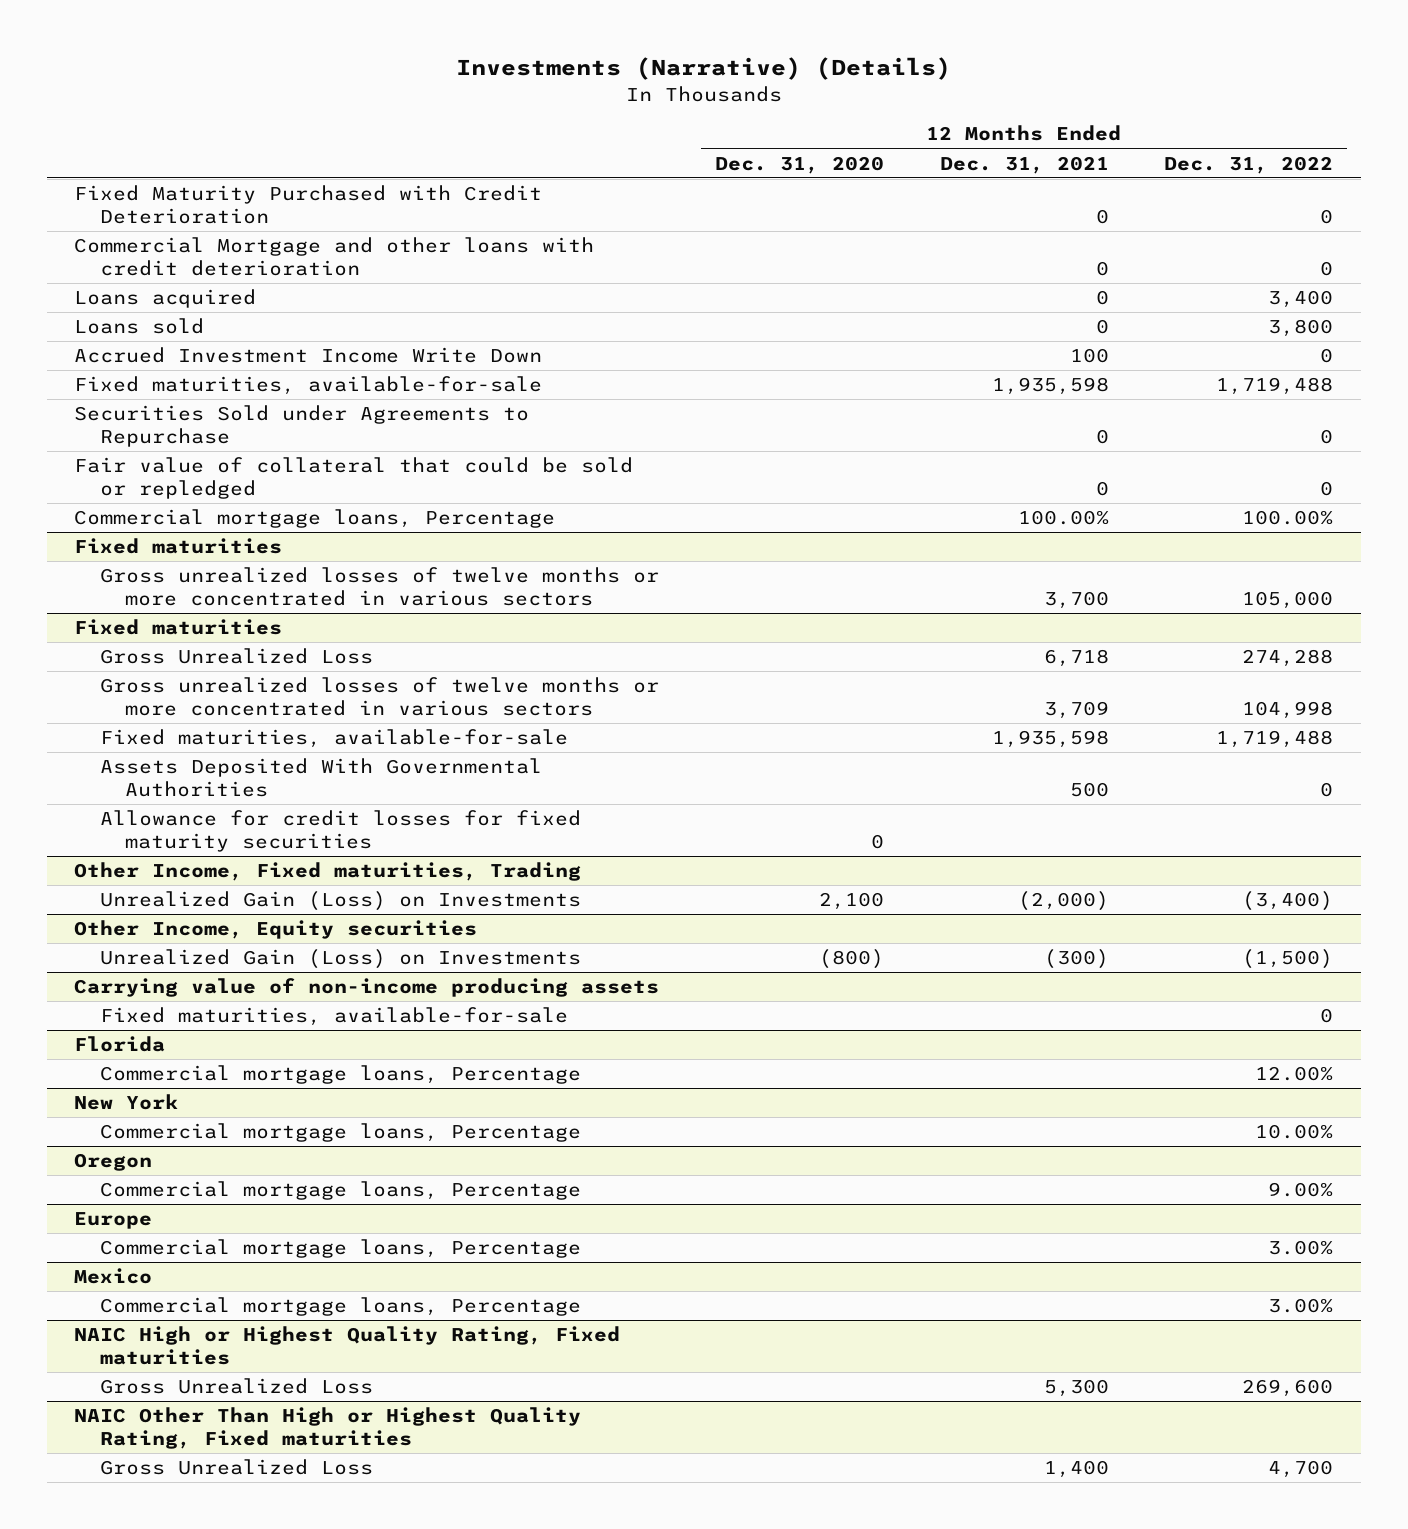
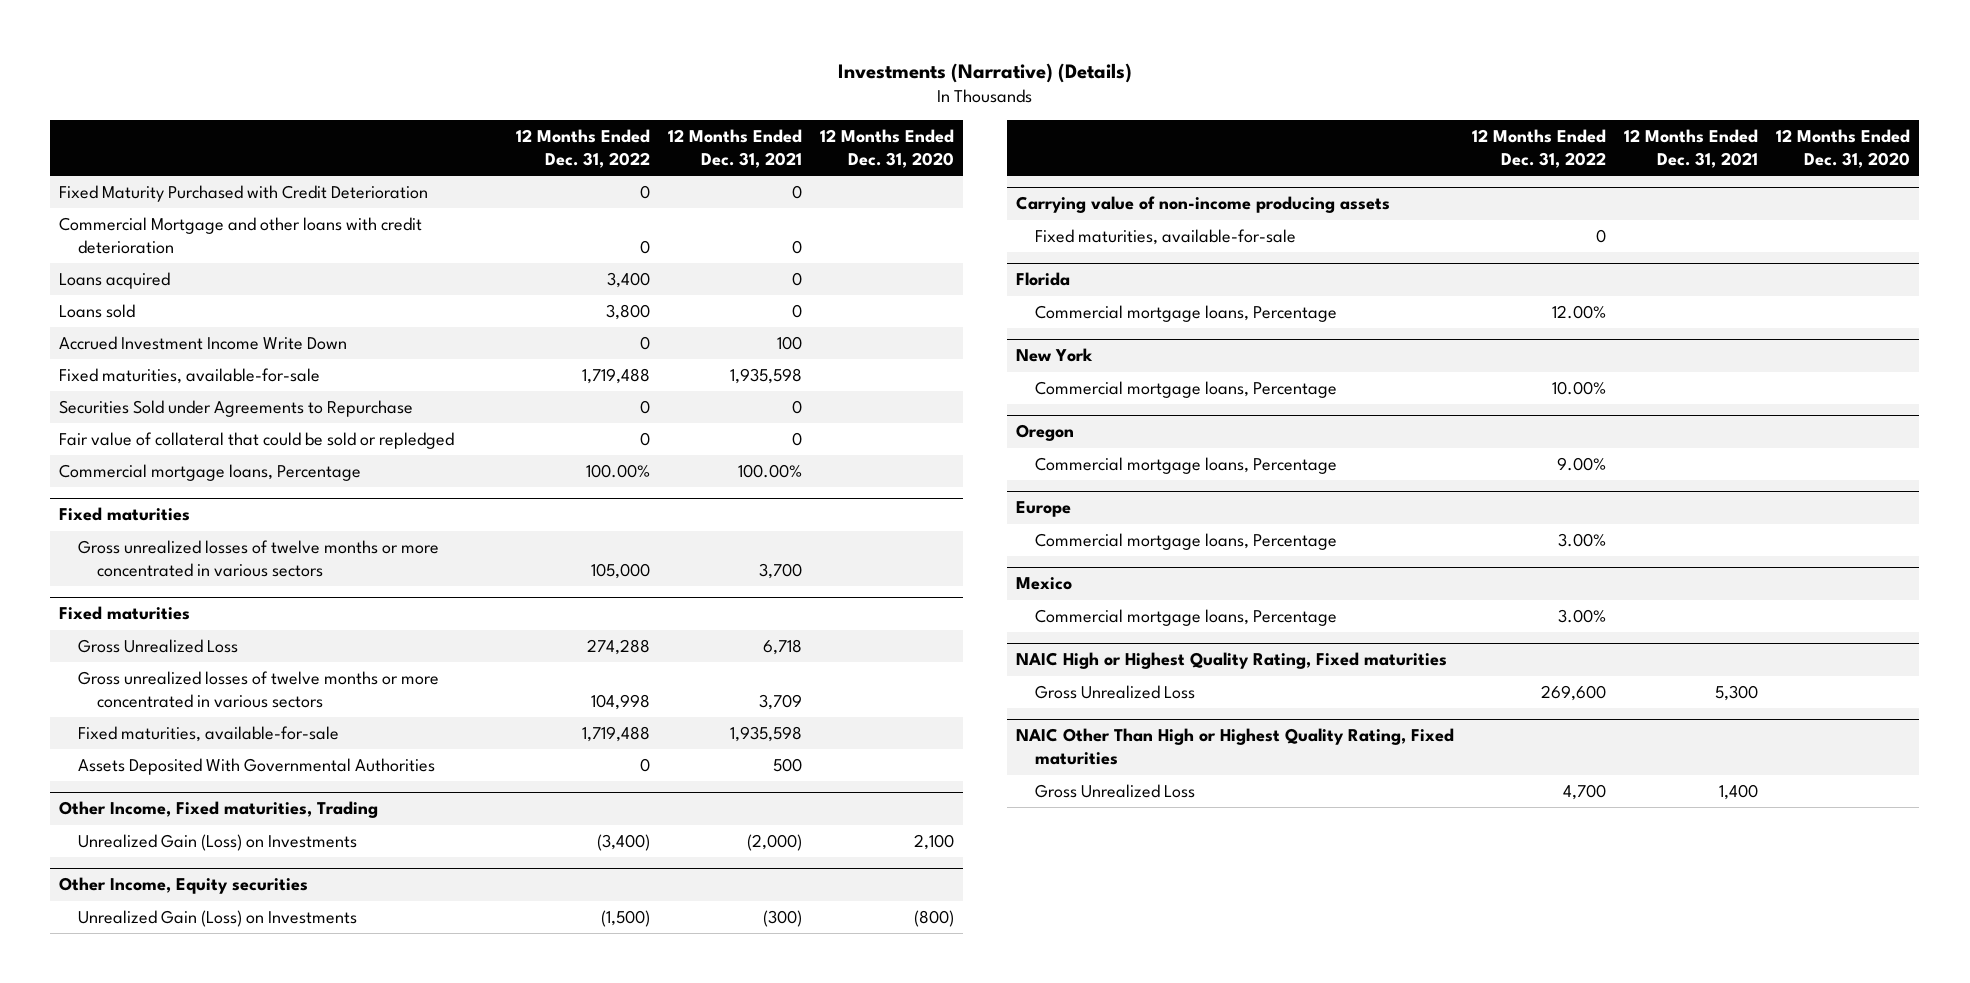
[99,810,581,853] Allowance for credit losses for fixed maturity securities -> none

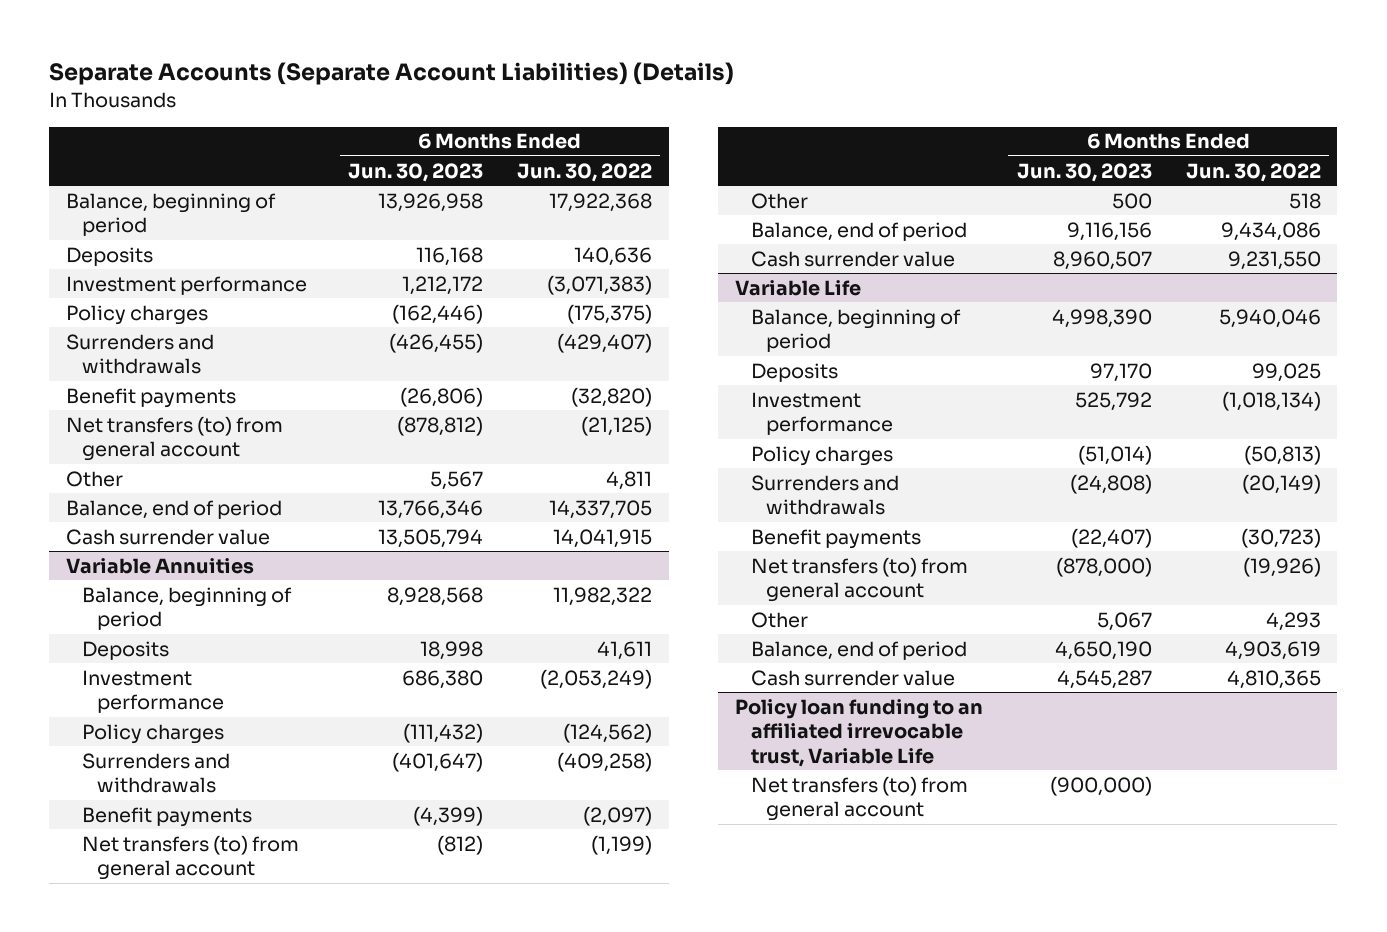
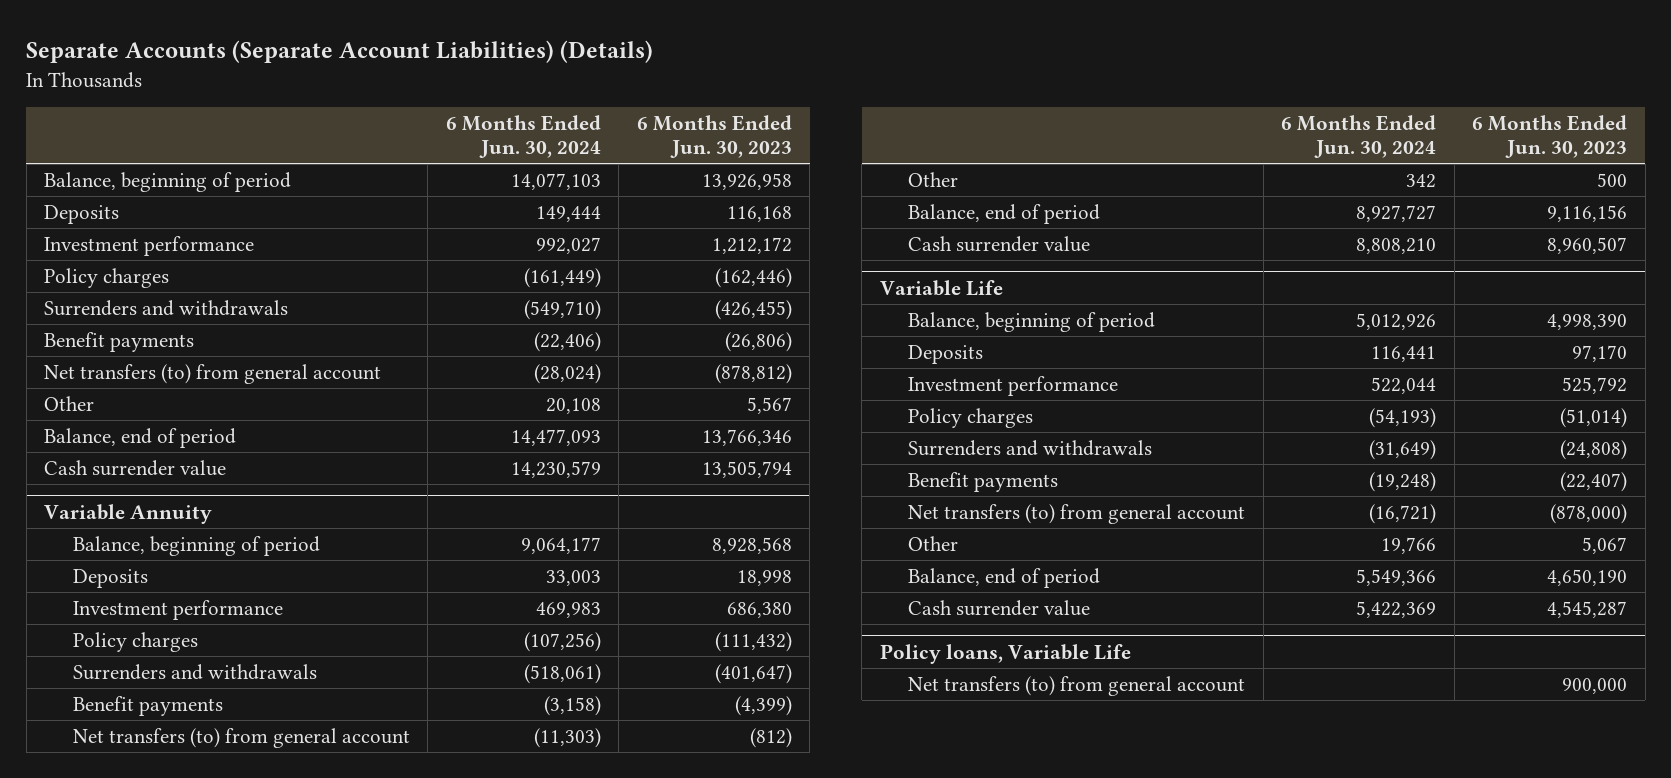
[516,162,652,182] Jun. 30, 2022 -> none
none -> [445,115,601,159] 6 Months Ended Jun. 30, 2024
[66,557,255,574] Variable Annuities -> [44,503,213,524] Variable Annuity
[734,698,983,767] Policy loan funding to an affiliated irrevocable trust, Variable Life -> none
none -> [879,643,1131,664] Policy loans, Variable Life
[1049,775,1152,796] (900,000) -> [1562,677,1628,694] 900,000

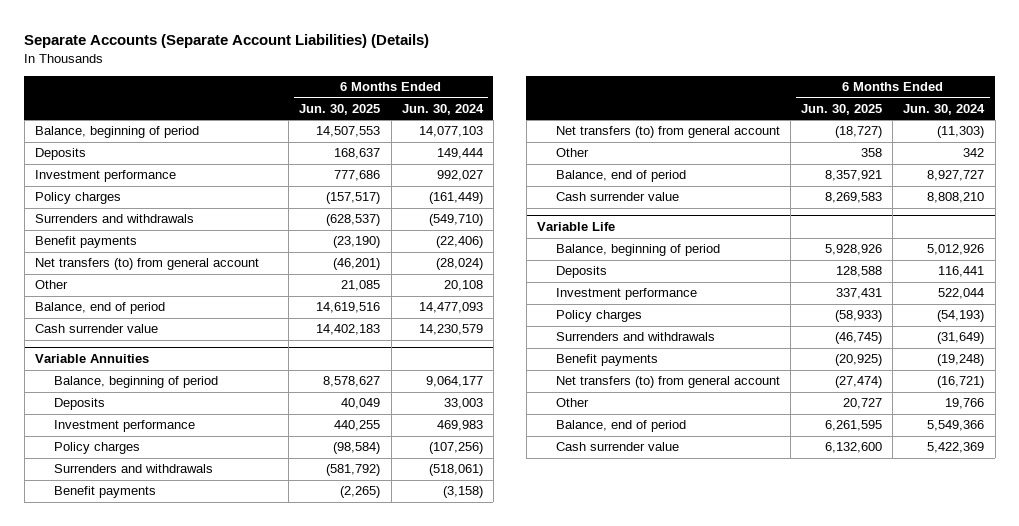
[636,115,792,159] 6 Months Ended Jun. 30, 2023 -> none
none -> [299,104,381,116] Jun. 30, 2025
[44,503,213,524] Variable Annuity -> [34,354,149,364] Variable Annuities
[879,643,1131,664] Policy loans, Variable Life -> none
[908,675,1246,696] Net transfers (to) from general account -> none

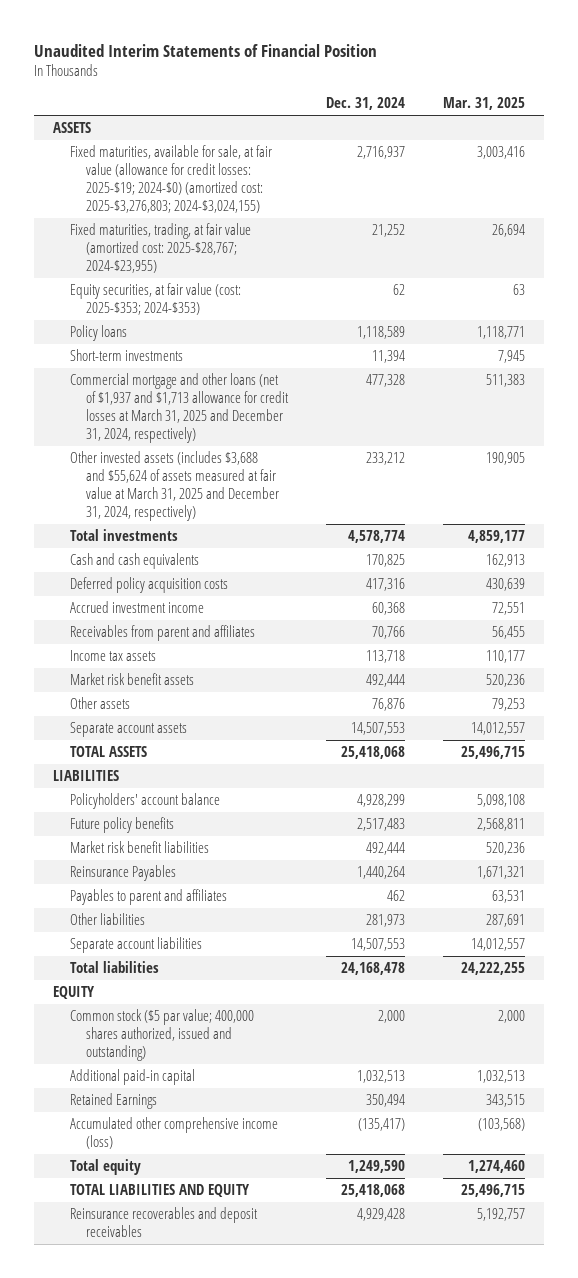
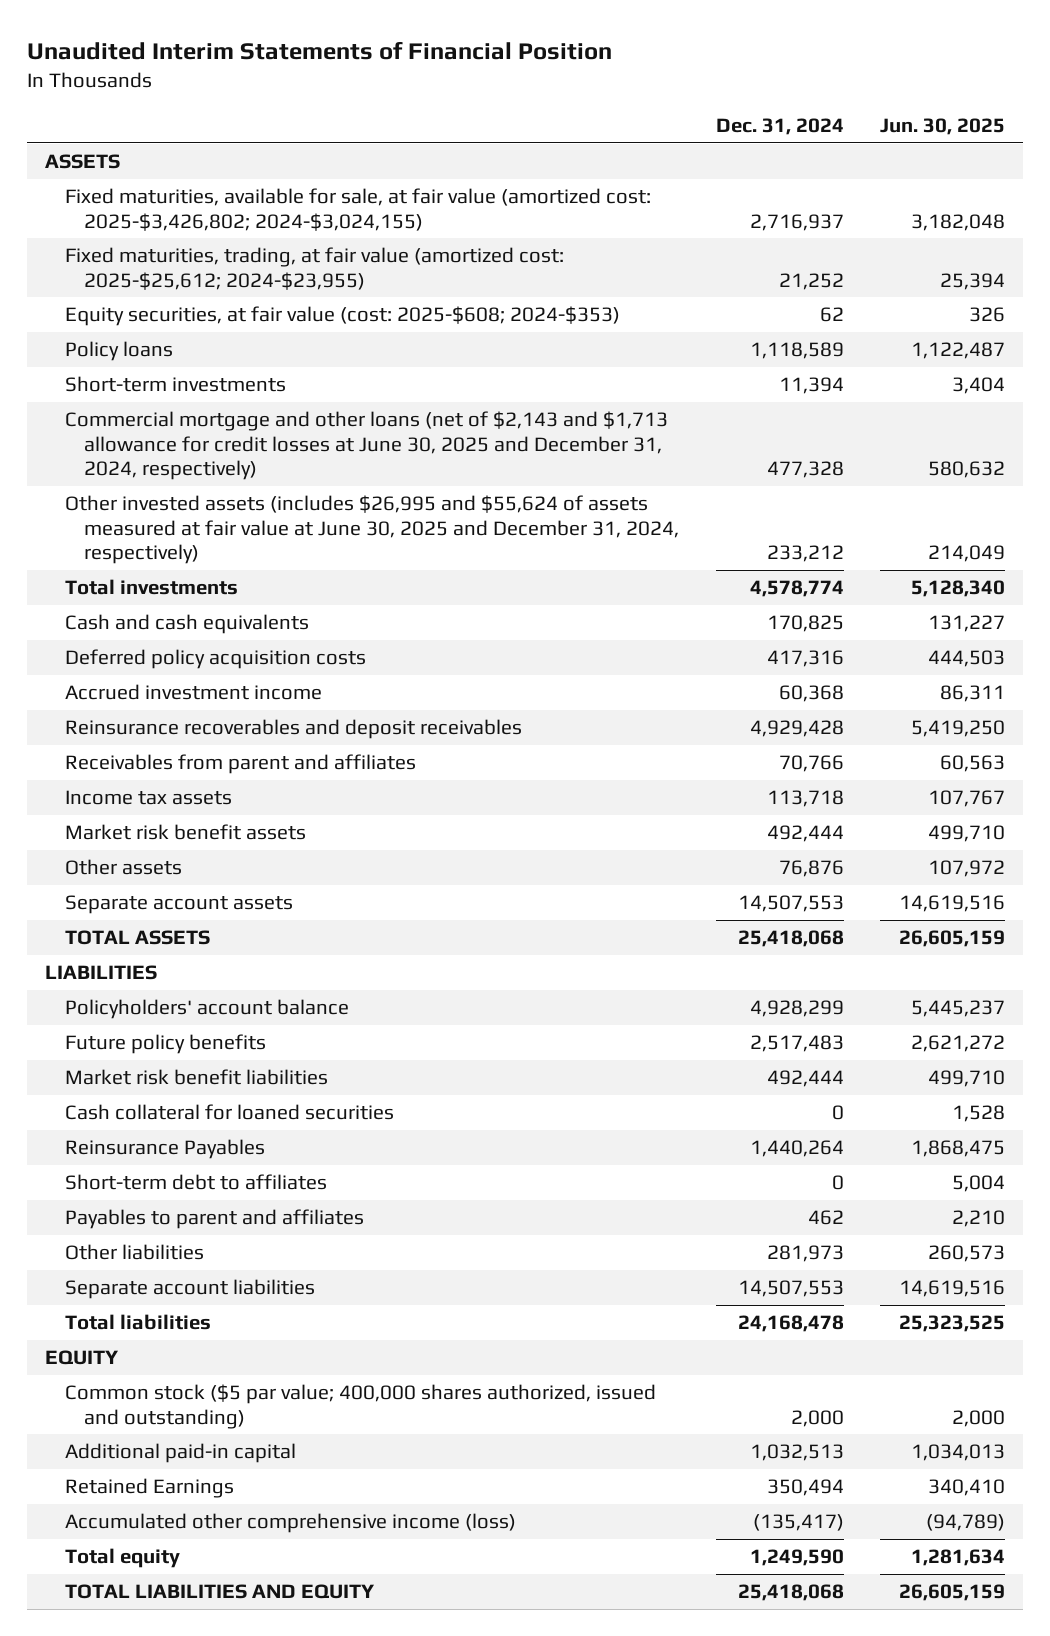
[442,96,525,110] Mar. 31, 2025 -> none
none -> [879,118,1005,136] Jun. 30, 2025
[69,145,272,213] Fixed maturities, available for sale, at fair value (allowance for credit losses: 2025-$19; 2024-$0) (amortized cost: 2025-$3,276,803; 2024-$3,024,155) -> [64,188,651,231] Fixed maturities, available for sale, at fair value (amortized cost: 2025-$3,426,802; 2024-$3,024,155)
[69,223,251,273] Fixed maturities, trading, at fair value (amortized cost: 2025-$28,767; 2024-$23,955) -> [64,247,564,290] Fixed maturities, trading, at fair value (amortized cost: 2025-$25,612; 2024-$23,955)
[69,283,241,316] Equity securities, at fair value (cost: 2025-$353; 2024-$353) -> [64,306,620,327] Equity securities, at fair value (cost: 2025-$608; 2024-$353)
[69,373,289,443] Commercial mortgage and other loans (net of $1,937 and $1,713 allowance for credit losses at March 31, 2025 and December 31, 2024, respectively) -> [64,411,668,481] Commercial mortgage and other loans (net of $2,143 and $1,713 allowance for credit losses at June 30, 2025 and December 31, 2024, respectively)
[69,451,279,521] Other invested assets (includes $3,688 and $55,624 of assets measured at fair value at March 31, 2025 and December 31, 2024, respectively) -> [64,495,680,565] Other invested assets (includes $26,995 and $55,624 of assets measured at fair value at June 30, 2025 and December 31, 2024, respectively)
[69,1207,258,1238] Reinsurance recoverables and deposit receivables -> [64,719,522,740] Reinsurance recoverables and deposit receivables
none -> [64,1104,394,1121] Cash collateral for loaned securities
none -> [64,1174,327,1191] Short-term debt to affiliates

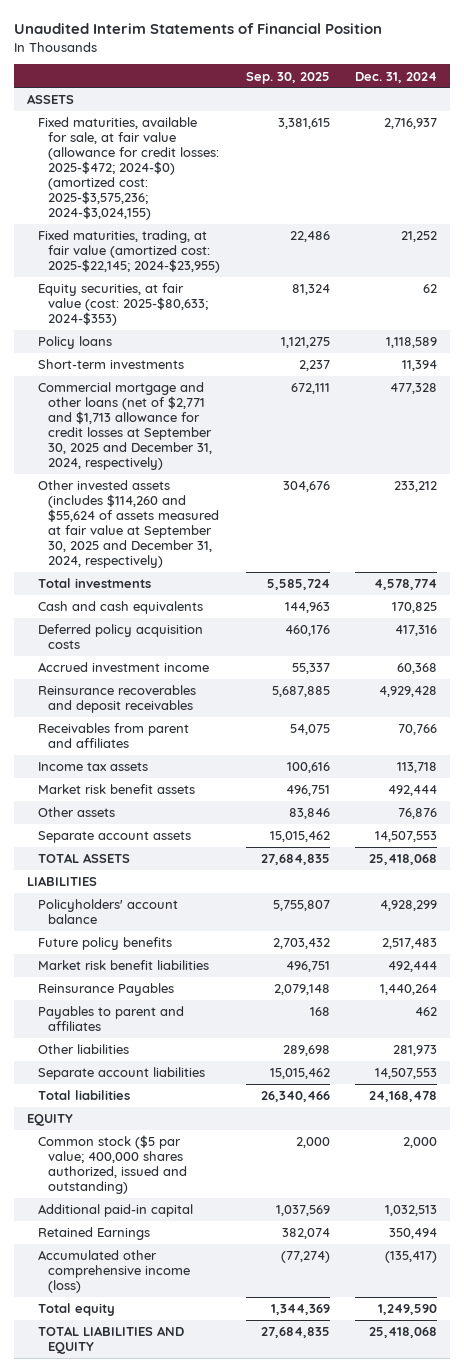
[879,118,1005,136] Jun. 30, 2025 -> none
none -> [245,71,330,84] Sep. 30, 2025
[64,188,651,231] Fixed maturities, available for sale, at fair value (amortized cost: 2025-$3,426,802; 2024-$3,024,155) -> [37,117,220,220] Fixed maturities, available for sale, at fair value (allowance for credit losses: 2025-$472; 2024-$0) (amortized cost: 2025-$3,575,236; 2024-$3,024,155)
[64,247,564,290] Fixed maturities, trading, at fair value (amortized cost: 2025-$25,612; 2024-$23,955) -> [37,230,221,273] Fixed maturities, trading, at fair value (amortized cost: 2025-$22,145; 2024-$23,955)
[64,306,620,327] Equity securities, at fair value (cost: 2025-$608; 2024-$353) -> [37,283,209,326] Equity securities, at fair value (cost: 2025-$80,633; 2024-$353)
[64,411,668,481] Commercial mortgage and other loans (net of $2,143 and $1,713 allowance for credit losses at June 30, 2025 and December 31, 2024, respectively) -> [37,382,213,470] Commercial mortgage and other loans (net of $2,771 and $1,713 allowance for credit losses at September 30, 2025 and December 31, 2024, respectively)
[64,495,680,565] Other invested assets (includes $26,995 and $55,624 of assets measured at fair value at June 30, 2025 and December 31, 2024, respectively) -> [37,480,220,568] Other invested assets (includes $114,260 and $55,624 of assets measured at fair value at September 30, 2025 and December 31, 2024, respectively)
[64,1104,394,1121] Cash collateral for loaned securities -> none
[64,1174,327,1191] Short-term debt to affiliates -> none

